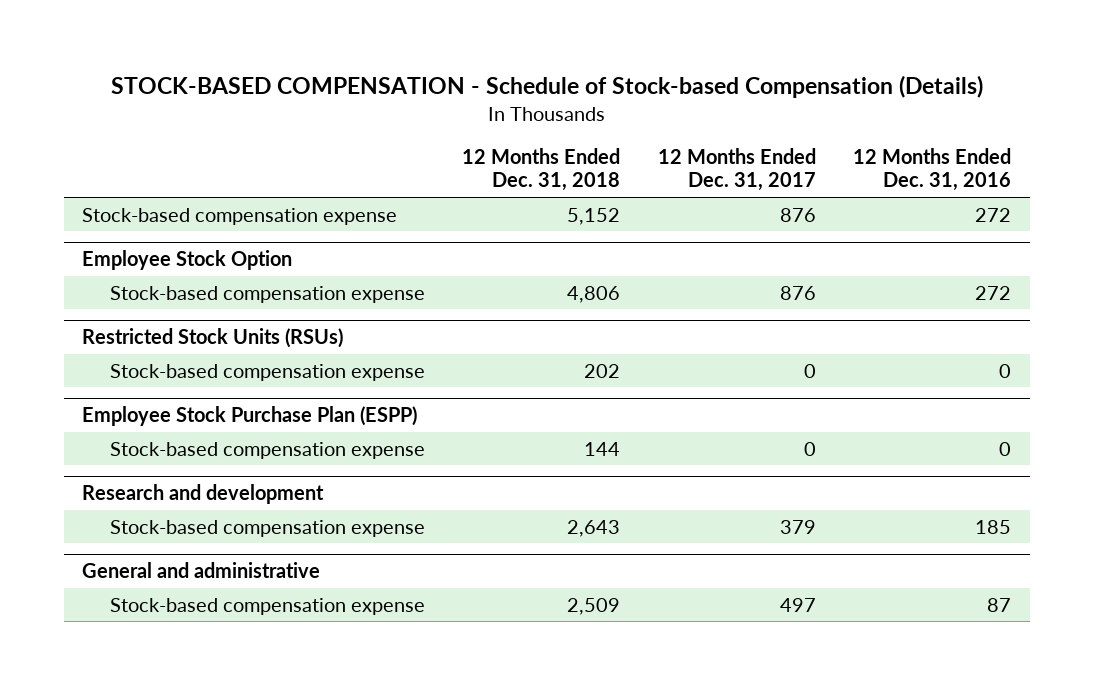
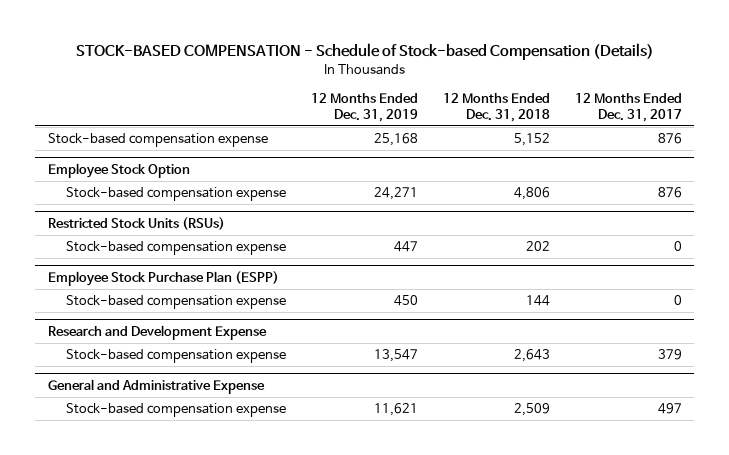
[852,148,1011,192] 12 Months Ended Dec. 31, 2016 -> none
none -> [311,93,419,123] 12 Months Ended Dec. 31, 2019
[82,484,325,505] Research and development -> [47,325,267,341] Research and Development Expense
[82,562,321,579] General and administrative -> [47,379,265,395] General and Administrative Expense

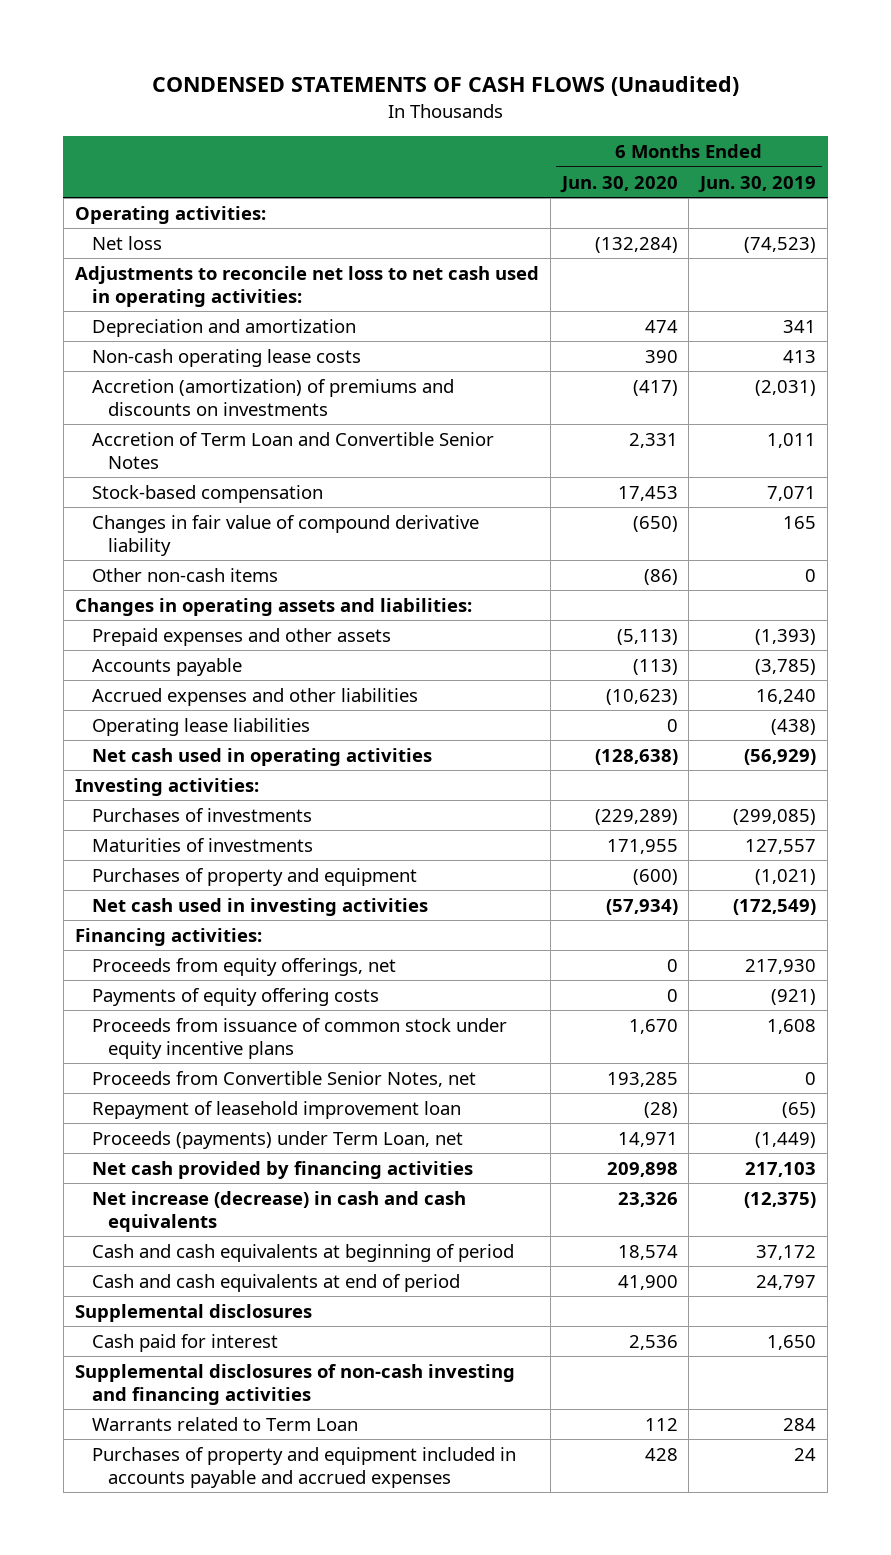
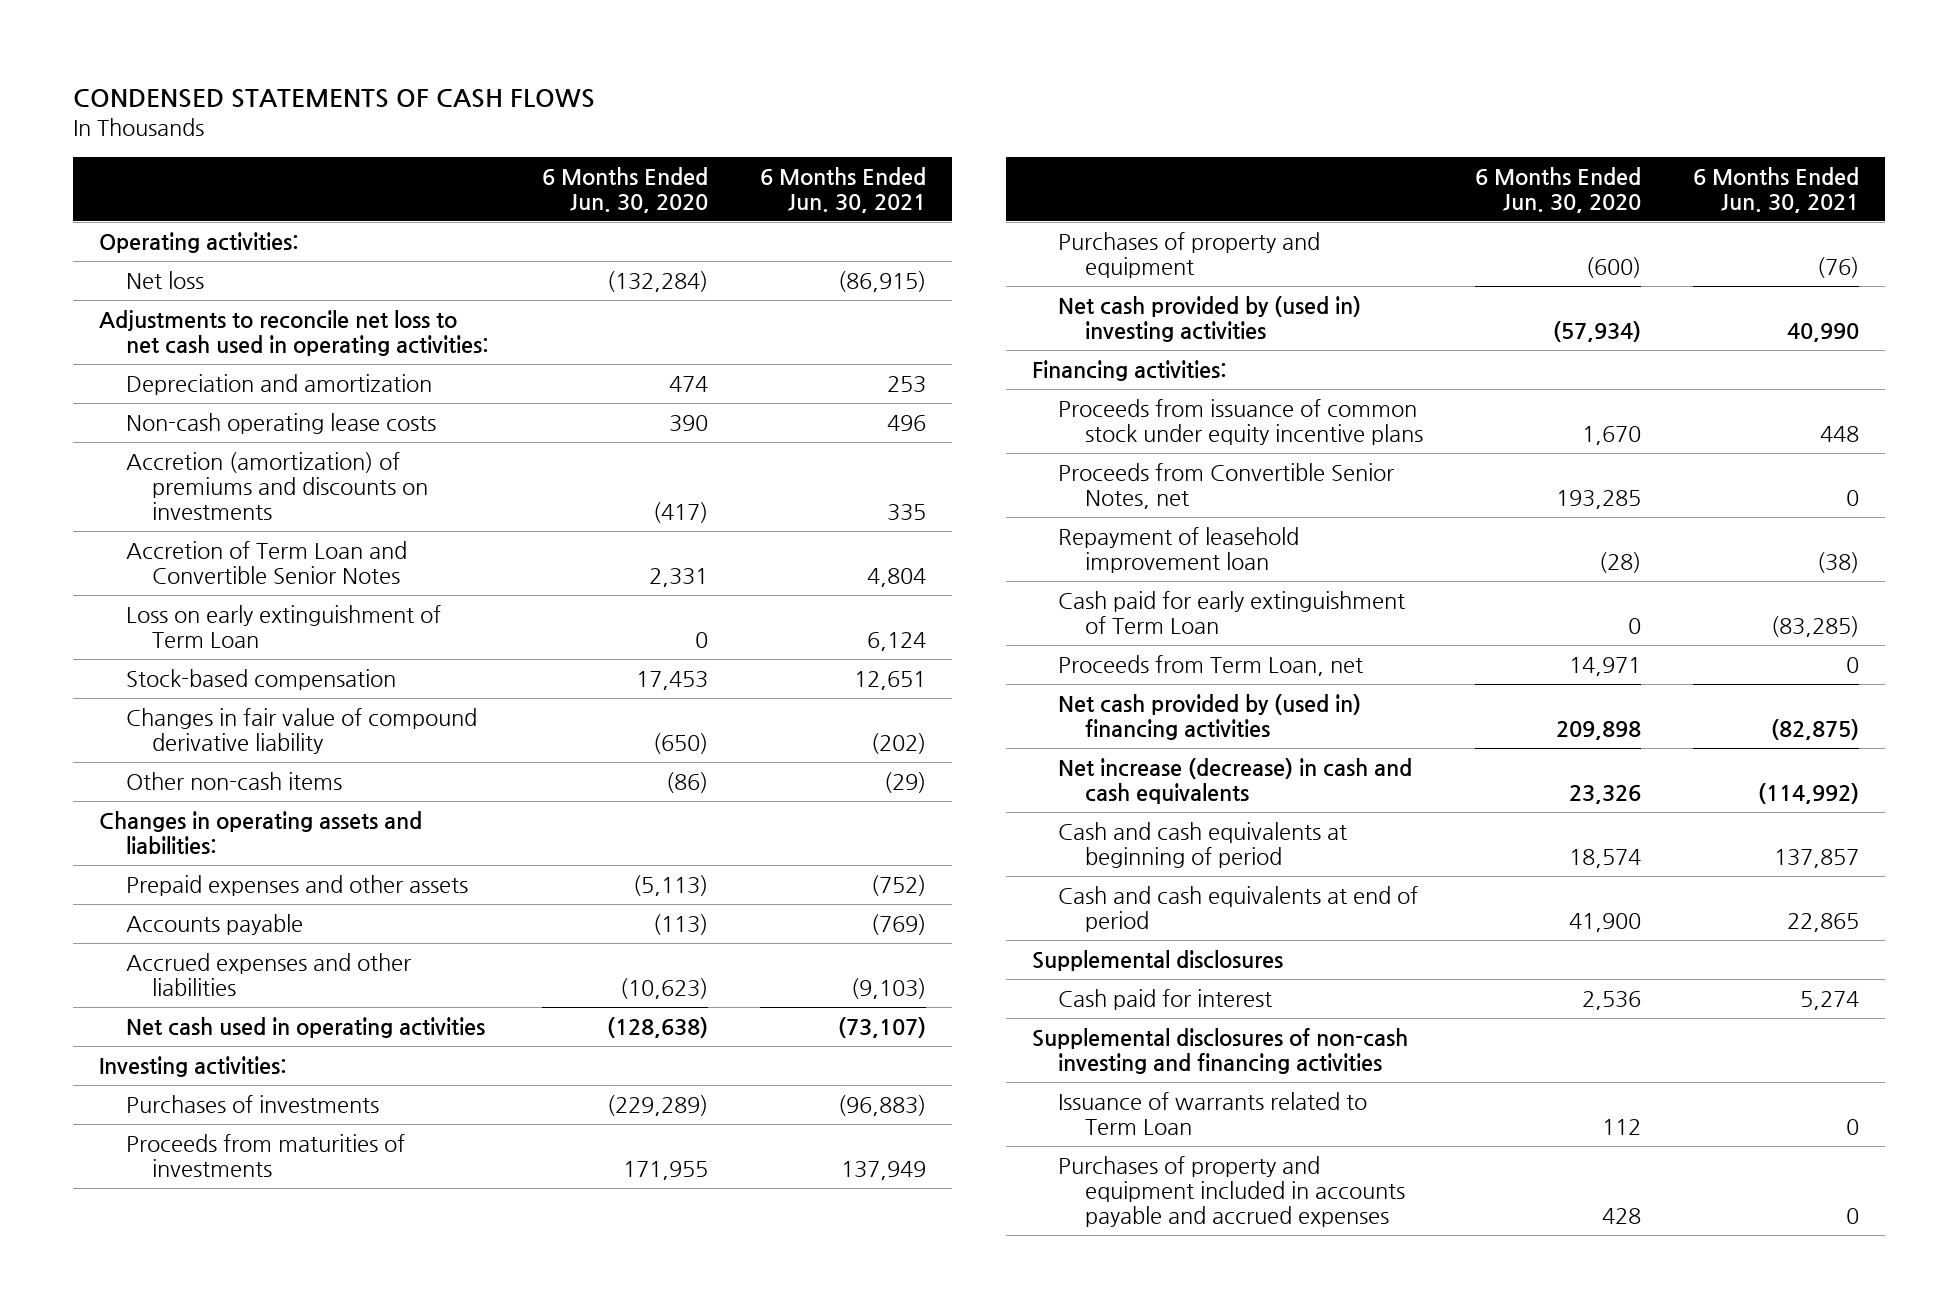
[151,76,739,97] CONDENSED STATEMENTS OF CASH FLOWS (Unaudited) -> [73,89,596,109] CONDENSED STATEMENTS OF CASH FLOWS
[698,175,817,193] Jun. 30, 2019 -> none
none -> [760,166,927,213] 6 Months Ended Jun. 30, 2021
none -> [125,605,441,649] Loss on early extinguishment of Term Loan
[91,717,310,736] Operating lease liabilities -> none
[91,837,313,852] Maturities of investments -> [125,1134,405,1178] Proceeds from maturities of investments
[91,897,428,916] Net cash used in investing activities -> [1058,296,1362,343] Net cash provided by (used in) investing activities
[91,957,396,976] Proceeds from equity offerings, net -> none
[91,987,379,1006] Payments of equity offering costs -> none
none -> [1058,591,1406,635] Cash paid for early extinguishment of Term Loan
[91,1130,463,1149] Proceeds (payments) under Term Loan, net -> [1058,655,1364,677] Proceeds from Term Loan, net
[91,1160,473,1179] Net cash provided by financing activities -> [1058,694,1362,741] Net cash provided by (used in) financing activities
[91,1416,358,1431] Warrants related to Term Loan -> [1058,1092,1368,1136] Issuance of warrants related to Term Loan

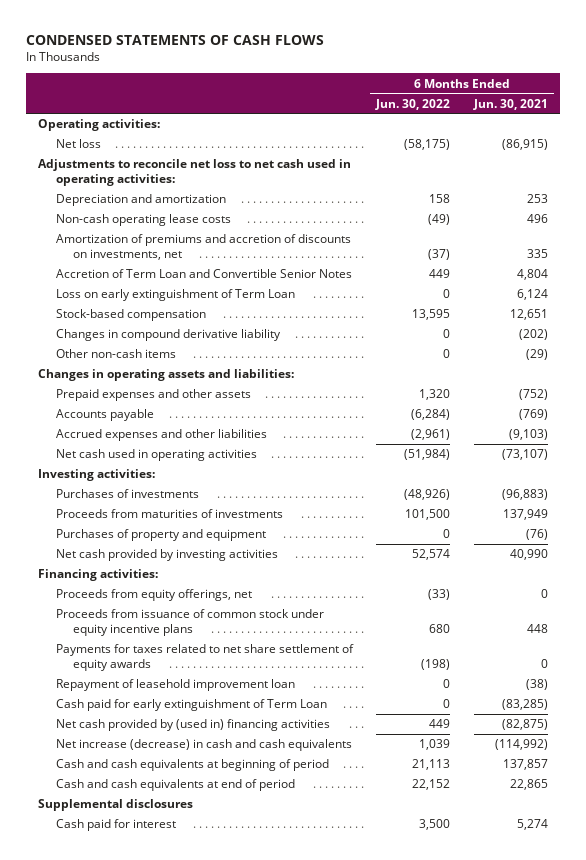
[542,166,709,213] 6 Months Ended Jun. 30, 2020 -> none
none -> [375,98,451,110] Jun. 30, 2022
[125,452,429,521] Accretion (amortization) of premiums and discounts on investments -> [55,234,351,260] Amortization of premiums and accretion of discounts on investments, net
[125,708,477,755] Changes in fair value of compound derivative liability -> [55,329,281,342] Changes in compound derivative liability
[1058,296,1362,343] Net cash provided by (used in) investing activities -> [55,549,278,562] Net cash provided by investing activities
none -> [55,589,252,602] Proceeds from equity offerings, net
[1058,463,1395,510] Proceeds from Convertible Senior Notes, net -> none
none -> [55,644,354,671] Payments for taxes related to net share settlement of equity awards
[1058,655,1364,677] Proceeds from Term Loan, net -> none
[1032,1028,1409,1075] Supplemental disclosures of non-cash investing and financing activities -> none
[1058,1092,1368,1136] Issuance of warrants related to Term Loan -> none
[1058,1156,1405,1228] Purchases of property and equipment included in accounts payable and accrued expenses -> none

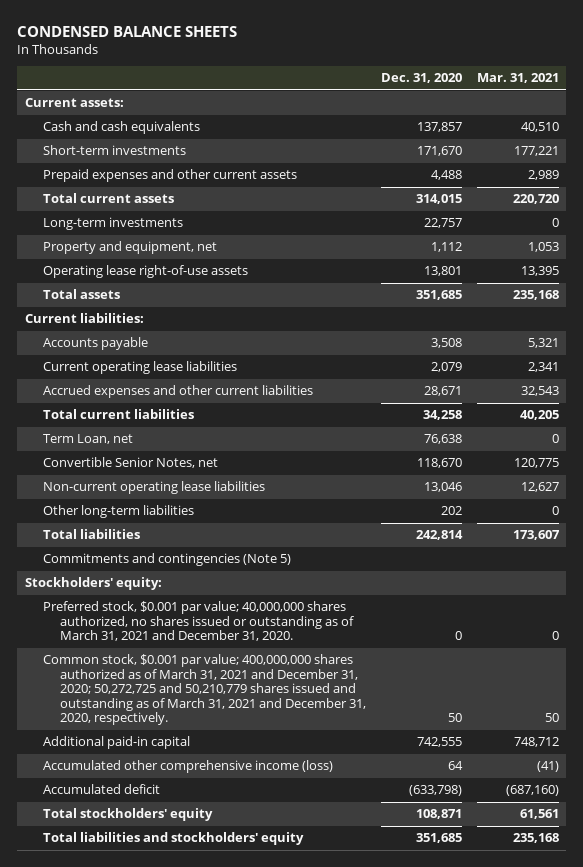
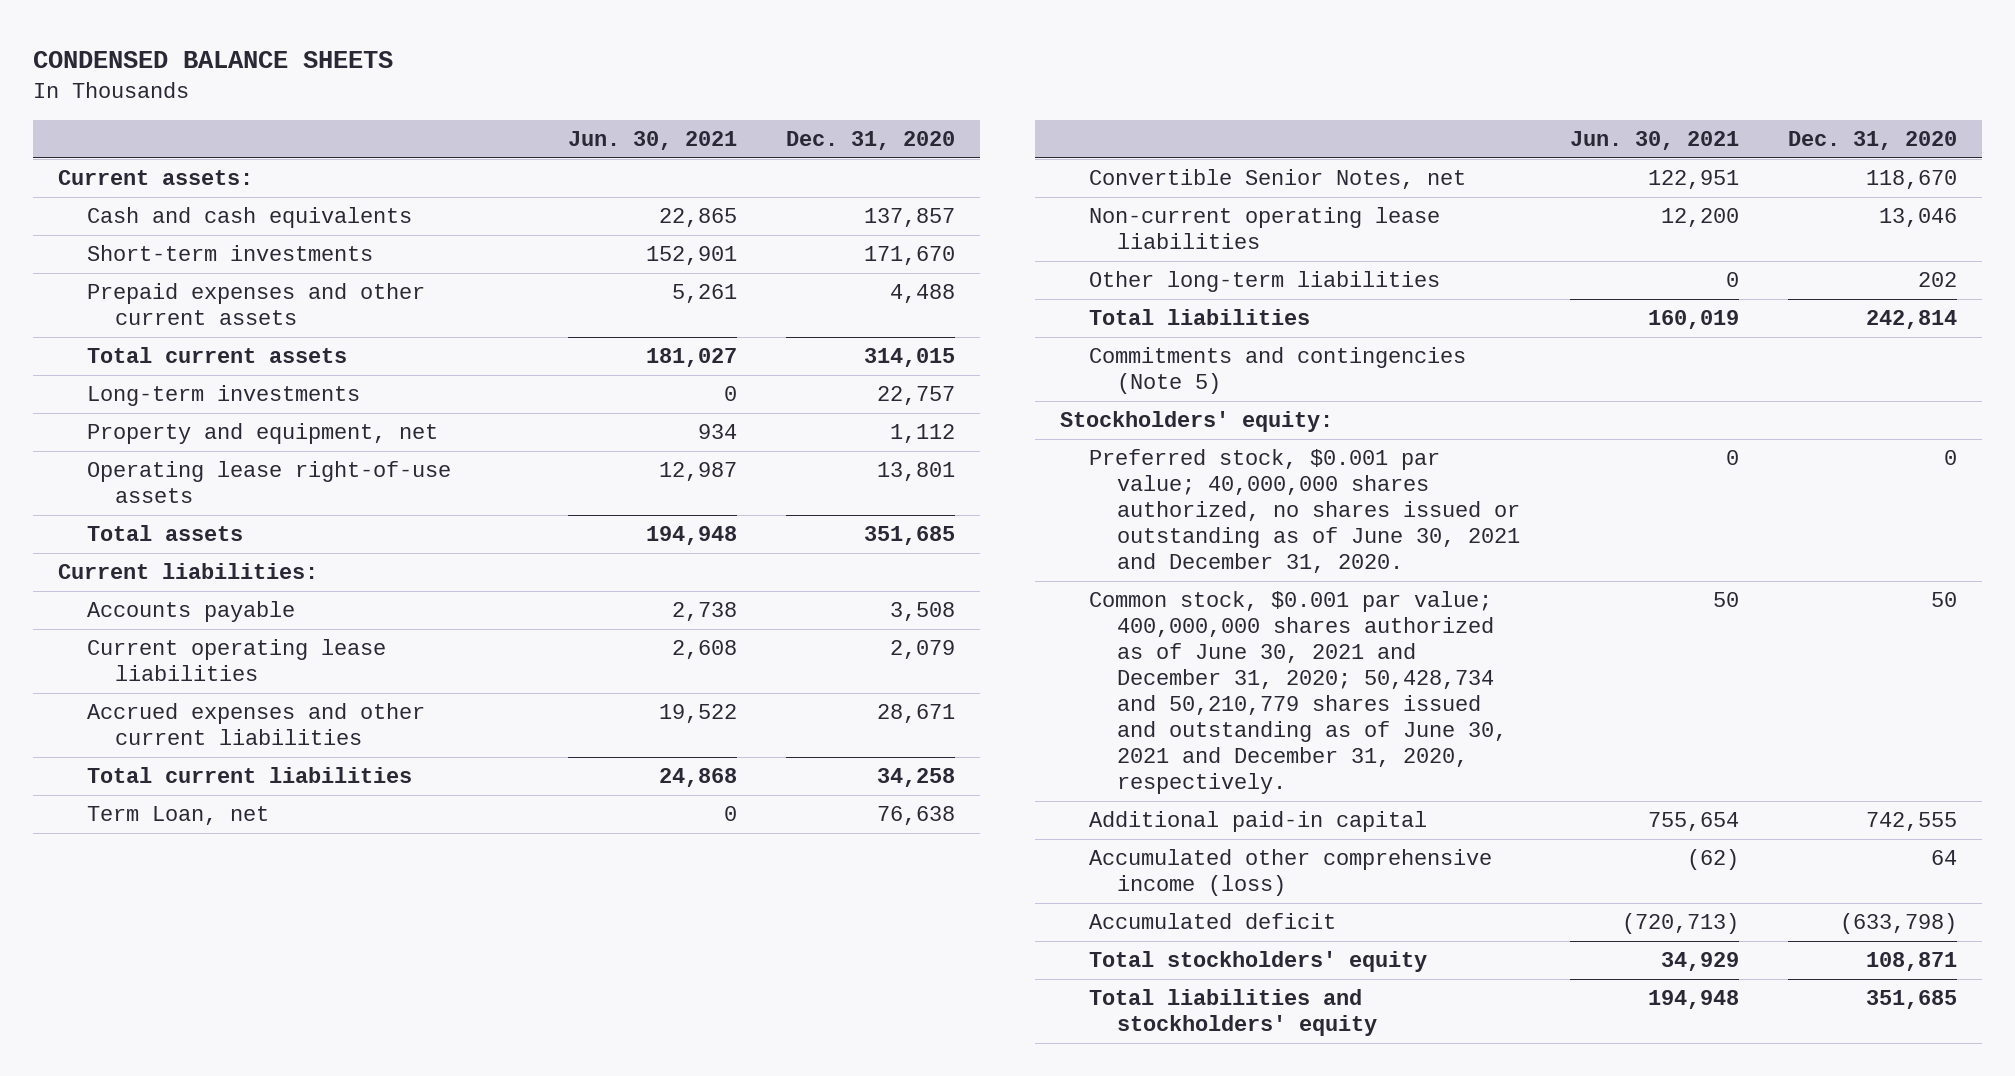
[476,73,559,84] Mar. 31, 2021 -> none
none -> [567,131,737,151] Jun. 30, 2021
[42,601,355,642] Preferred stock, $0.001 par value; 40,000,000 shares authorized, no shares issued or outstanding as of March 31, 2021 and December 31, 2020. -> [1088,449,1521,574] Preferred stock, $0.001 par value; 40,000,000 shares authorized, no shares issued or outstanding as of June 30, 2021 and December 31, 2020.
[42,654,367,726] Common stock, $0.001 par value; 400,000,000 shares authorized as of March 31, 2021 and December 31, 2020; 50,272,725 and 50,210,779 shares issued and outstanding as of March 31, 2021 and December 31, 2020, respectively. -> [1088,591,1508,795] Common stock, $0.001 par value; 400,000,000 shares authorized as of June 30, 2021 and December 31, 2020; 50,428,734 and 50,210,779 shares issued and outstanding as of June 30, 2021 and December 31, 2020, respectively.

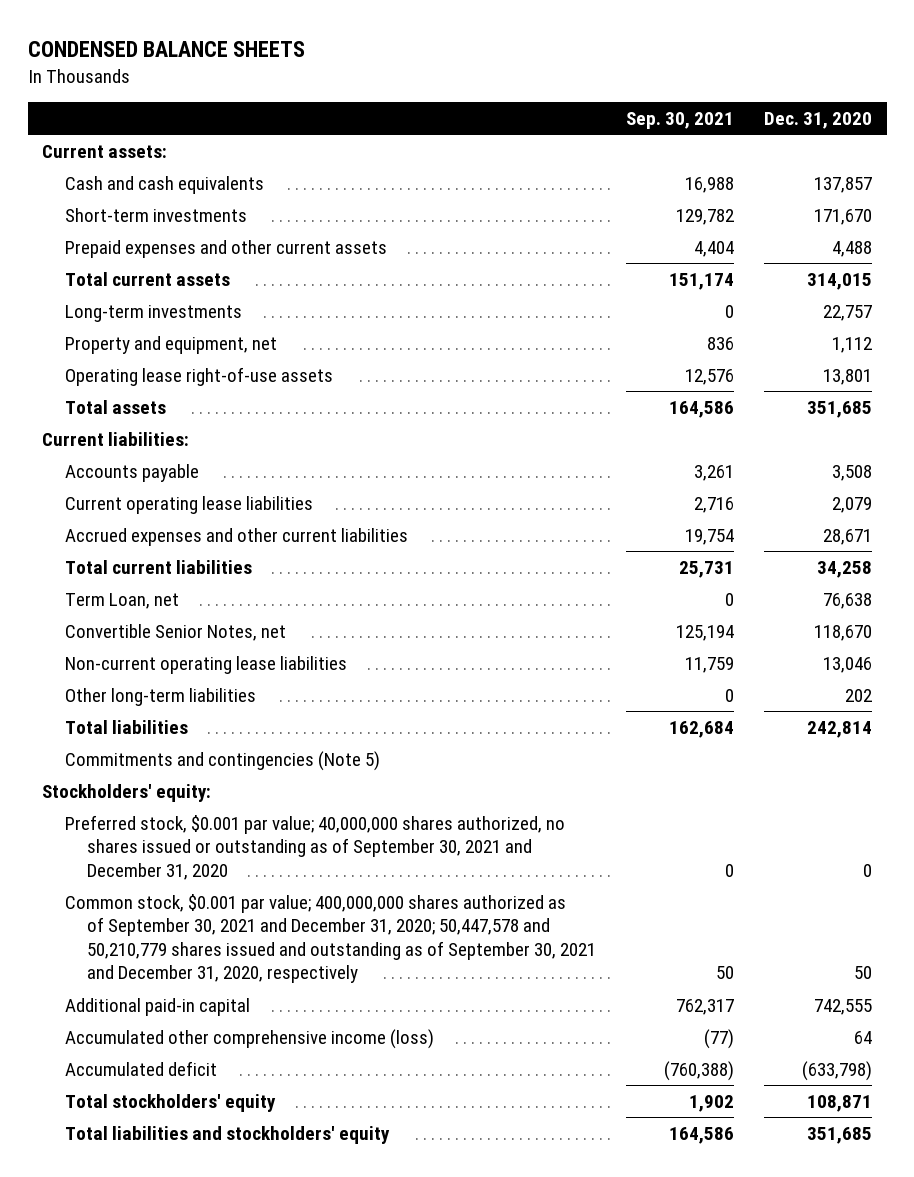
[567,131,737,151] Jun. 30, 2021 -> none
none -> [626,111,735,129] Sep. 30, 2021
[1088,449,1521,574] Preferred stock, $0.001 par value; 40,000,000 shares authorized, no shares issued or outstanding as of June 30, 2021 and December 31, 2020. -> [64,814,565,880] Preferred stock, $0.001 par value; 40,000,000 shares authorized, no shares issued or outstanding as of September 30, 2021 and December 31, 2020
[1088,591,1508,795] Common stock, $0.001 par value; 400,000,000 shares authorized as of June 30, 2021 and December 31, 2020; 50,428,734 and 50,210,779 shares issued and outstanding as of June 30, 2021 and December 31, 2020, respectively. -> [64,893,597,984] Common stock, $0.001 par value; 400,000,000 shares authorized as of September 30, 2021 and December 31, 2020; 50,447,578 and 50,210,779 shares issued and outstanding as of September 30, 2021 and December 31, 2020, respectively

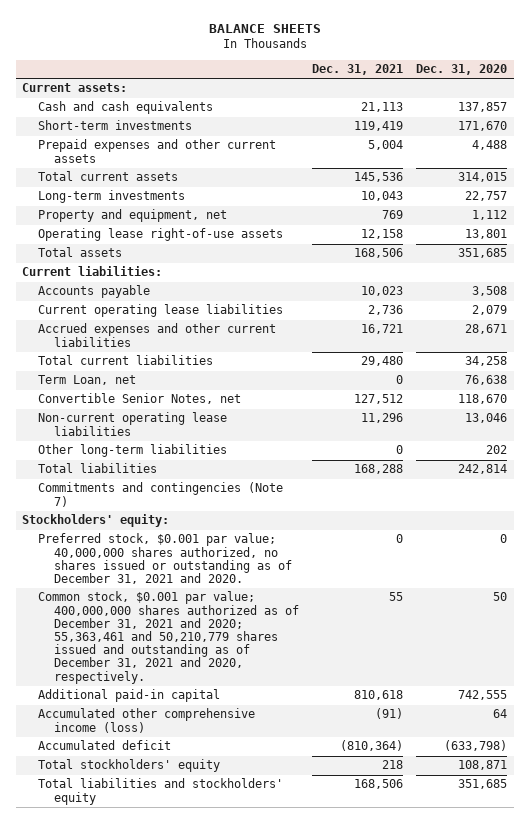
[27,41,305,58] CONDENSED BALANCE SHEETS -> [208,24,321,34] BALANCE SHEETS
[626,111,735,129] Sep. 30, 2021 -> none
none -> [312,64,404,76] Dec. 31, 2021
[64,750,380,771] Commitments and contingencies (Note 5) -> [37,482,283,507] Commitments and contingencies (Note 7)
[64,814,565,880] Preferred stock, $0.001 par value; 40,000,000 shares authorized, no shares issued or outstanding as of September 30, 2021 and December 31, 2020 -> [37,533,292,584] Preferred stock, $0.001 par value; 40,000,000 shares authorized, no shares issued or outstanding as of December 31, 2021 and 2020.
[64,893,597,984] Common stock, $0.001 par value; 400,000,000 shares authorized as of September 30, 2021 and December 31, 2020; 50,447,578 and 50,210,779 shares issued and outstanding as of September 30, 2021 and December 31, 2020, respectively -> [37,591,299,684] Common stock, $0.001 par value; 400,000,000 shares authorized as of December 31, 2021 and 2020; 55,363,461 and 50,210,779 shares issued and outstanding as of December 31, 2021 and 2020, respectively.

